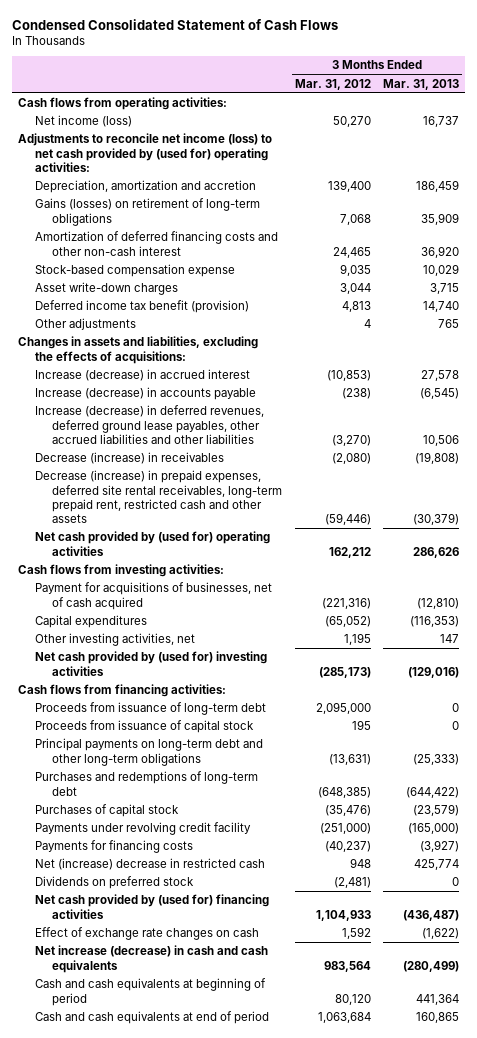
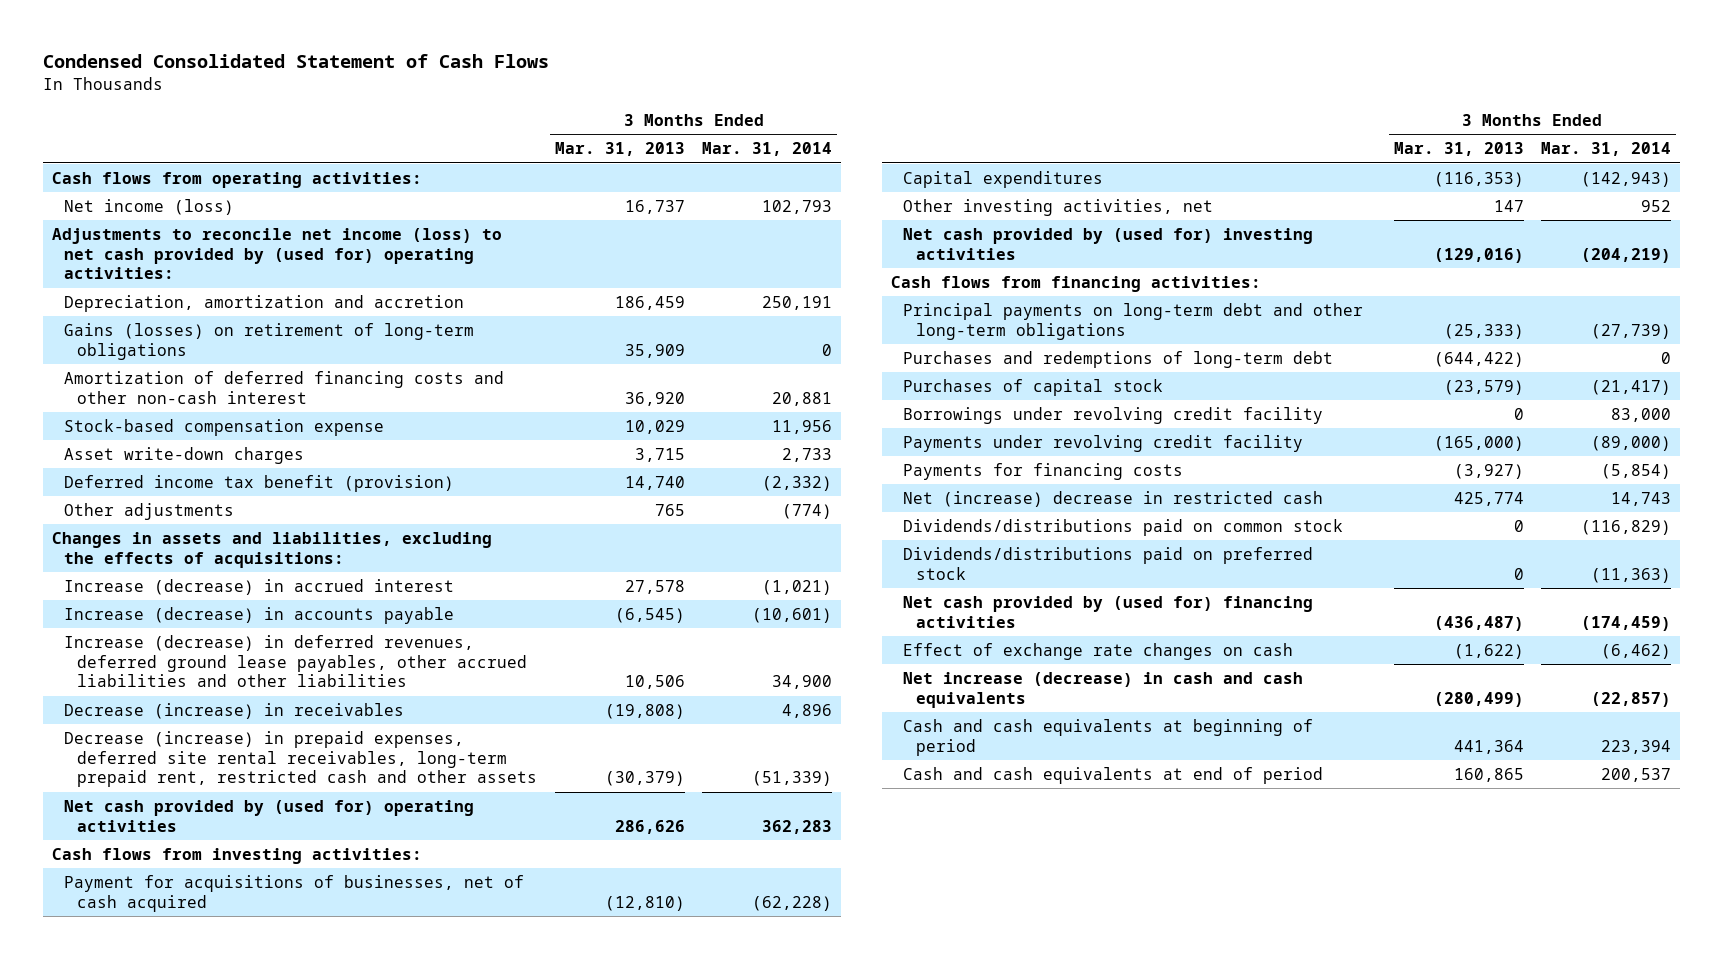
[294,78,371,90] Mar. 31, 2012 -> none
none -> [702,142,833,157] Mar. 31, 2014
[35,702,267,716] Proceeds from issuance of long-term debt -> none
[35,720,255,734] Proceeds from issuance of capital stock -> none
none -> [903,406,1324,424] Borrowings under revolving credit facility
none -> [903,518,1344,536] Dividends/distributions paid on common stock
[35,876,195,890] Dividends on preferred stock -> [903,546,1314,580] Dividends/distributions paid on preferred stock

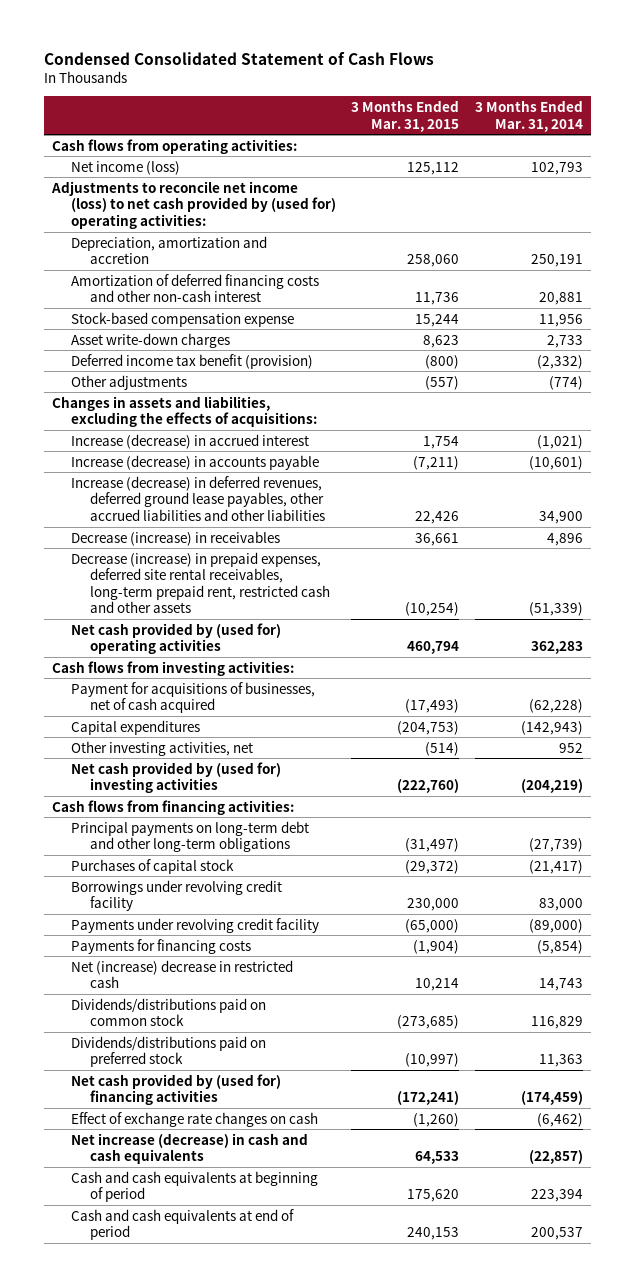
[554,142,685,157] Mar. 31, 2013 -> none
none -> [351,99,460,132] 3 Months Ended Mar. 31, 2015
[64,322,475,360] Gains (losses) on retirement of long-term obligations -> none
[903,350,1334,368] Purchases and redemptions of long-term debt -> none
[1581,519,1672,535] (116,829) -> [531,1016,584,1030] 116,829
[1591,567,1672,583] (11,363) -> [539,1054,584,1068] 11,363

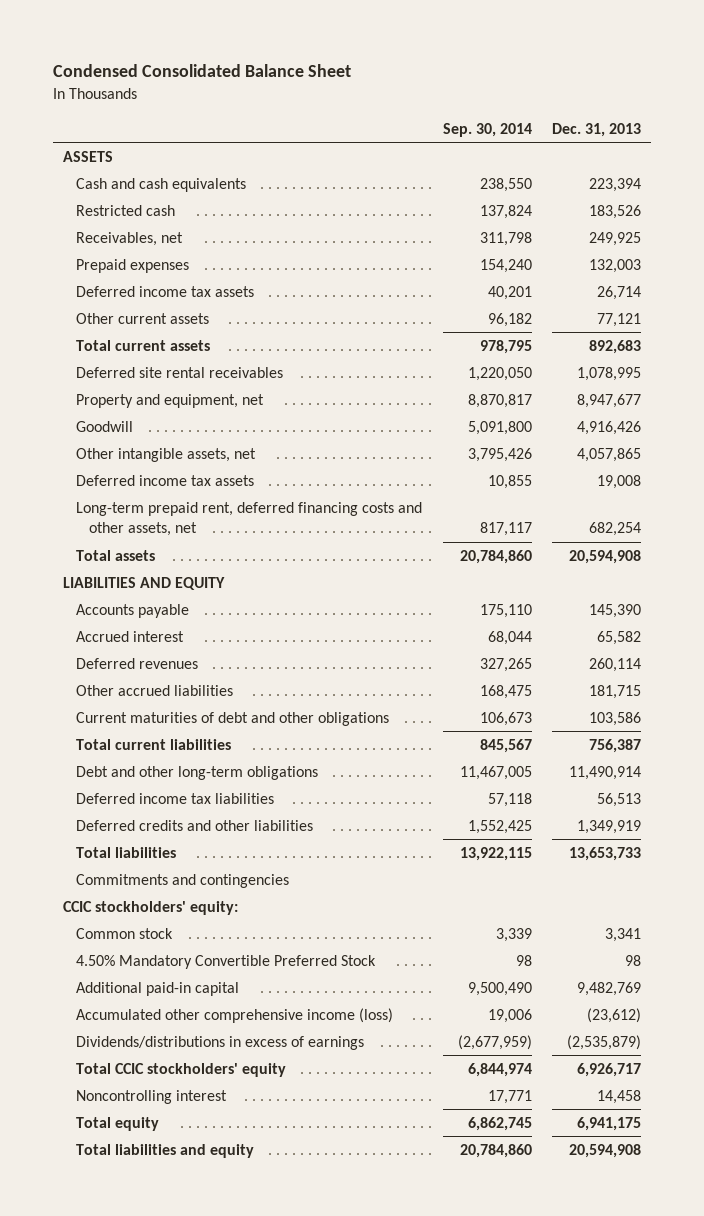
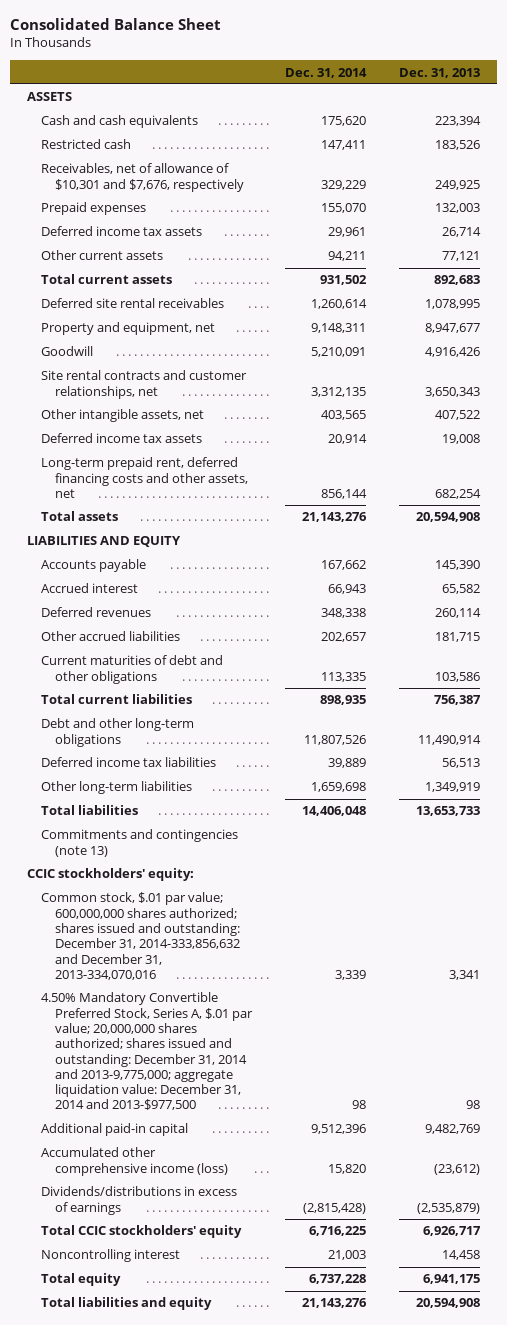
[52,64,351,78] Condensed Consolidated Balance Sheet -> [10,18,222,31] Consolidated Balance Sheet
[442,122,532,137] Sep. 30, 2014 -> none
none -> [285,67,368,78] Dec. 31, 2014
[76,231,184,246] Receivables, net -> [40,163,245,192] Receivables, net of allowance of $10,301 and $7,676, respectively
none -> [40,370,247,399] Site rental contracts and customer relationships, net
[576,447,641,462] 4,057,865 -> [435,410,481,421] 407,522
[76,819,314,831] Deferred credits and other liabilities -> [40,781,192,795] Other long-term liabilities
[76,873,290,888] Commitments and contingencies -> [40,829,238,857] Commitments and contingencies (note 13)
[76,927,174,939] Common stock -> [40,892,241,980] Common stock, $.01 par value; 600,000,000 shares authorized; shares issued and outstanding: December 31, 2014-333,856,632 and December 31, 2013-334,070,016
[76,954,377,969] 4.50% Mandatory Convertible Preferred Stock -> [40,992,254,1111] 4.50% Mandatory Convertible Preferred Stock, Series A, $.01 par value; 20,000,000 shares authorized; shares issued and outstanding: December 31, 2014 and 2013-9,775,000; aggregate liquidation value: December 31, 2014 and 2013-$977,500

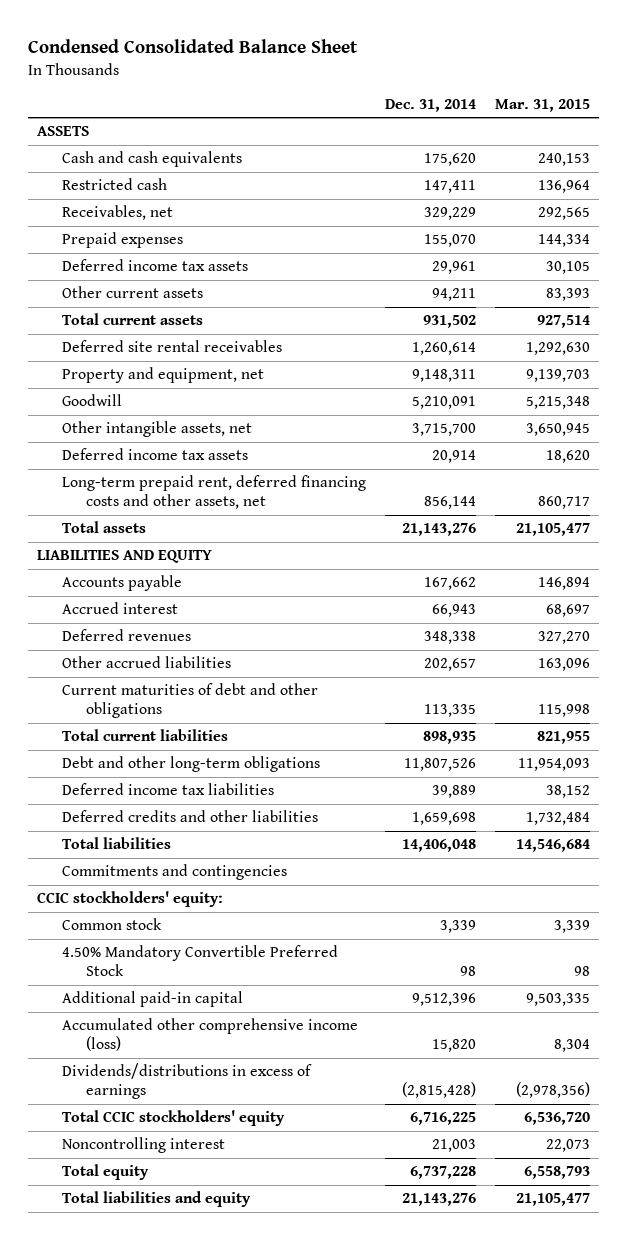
[10,18,222,31] Consolidated Balance Sheet -> [27,38,358,53] Condensed Consolidated Balance Sheet
[399,67,481,78] Dec. 31, 2013 -> none
none -> [494,99,590,113] Mar. 31, 2015
[40,163,245,192] Receivables, net of allowance of $10,301 and $7,676, respectively -> [61,205,173,221] Receivables, net
[40,370,247,399] Site rental contracts and customer relationships, net -> none
[321,410,367,421] 403,565 -> [411,423,476,437] 3,715,700
[40,781,192,795] Other long-term liabilities -> [61,810,318,823] Deferred credits and other liabilities
[40,829,238,857] Commitments and contingencies (note 13) -> [61,864,287,881] Commitments and contingencies
[40,892,241,980] Common stock, $.01 par value; 600,000,000 shares authorized; shares issued and outstanding: December 31, 2014-333,856,632 and December 31, 2013-334,070,016 -> [61,918,162,931] Common stock
[40,992,254,1111] 4.50% Mandatory Convertible Preferred Stock, Series A, $.01 par value; 20,000,000 shares authorized; shares issued and outstanding: December 31, 2014 and 2013-9,775,000; aggregate liquidation value: December 31, 2014 and 2013-$977,500 -> [61,945,338,977] 4.50% Mandatory Convertible Preferred Stock

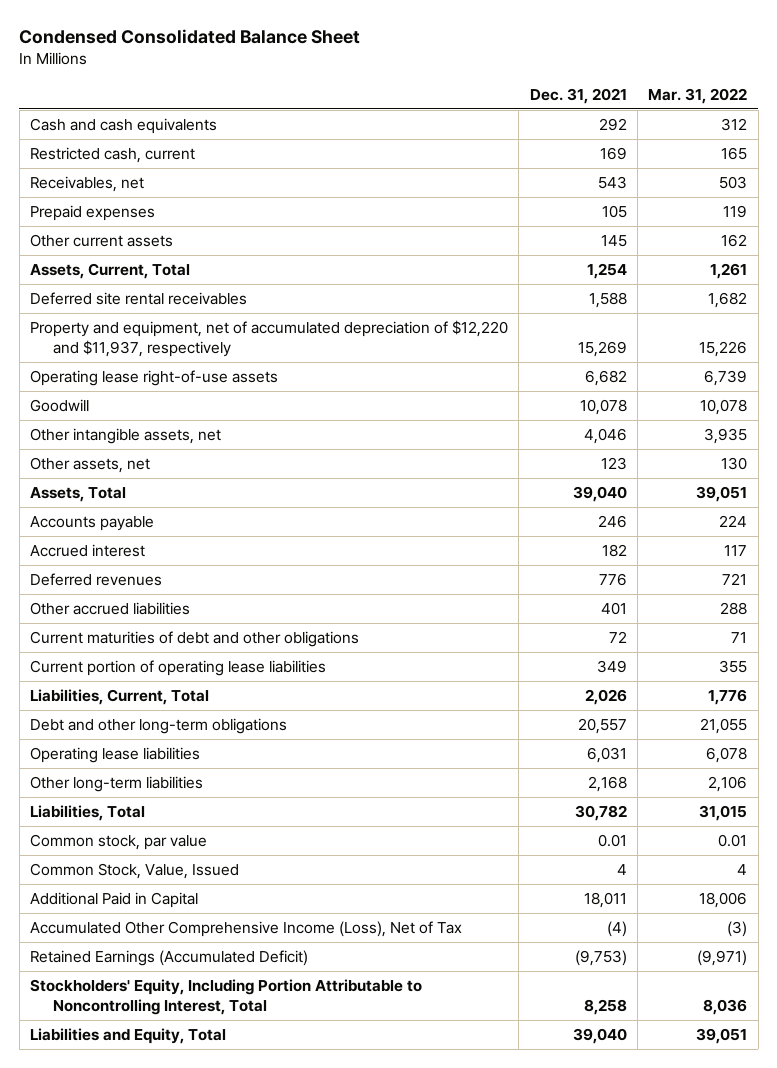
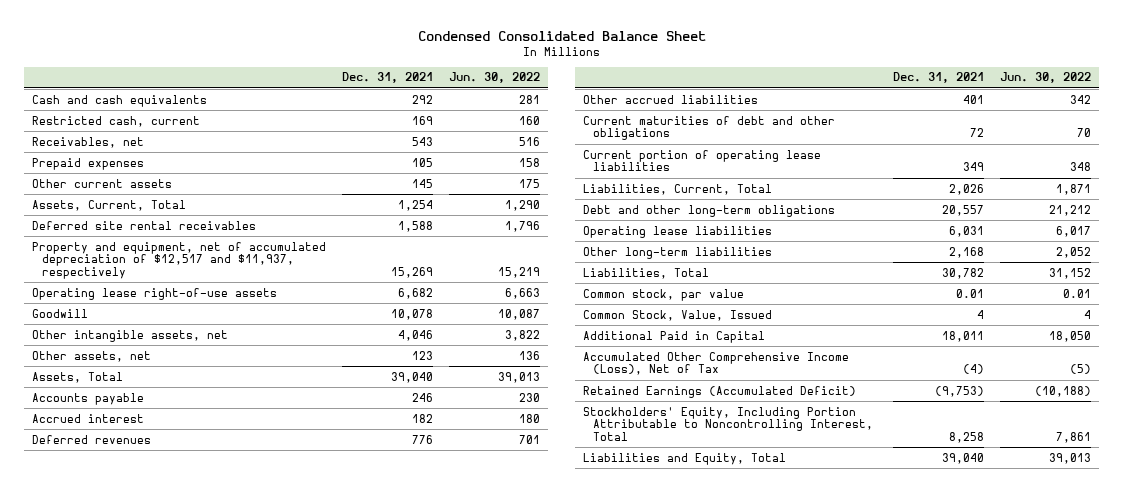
[648,87,748,104] Mar. 31, 2022 -> none
none -> [449,72,541,84] Jun. 30, 2022
[30,320,509,357] Property and equipment, net of accumulated depreciation of $12,220 and $11,937, respectively -> [32,241,327,280] Property and equipment, net of accumulated depreciation of $12,517 and $11,937, respectively

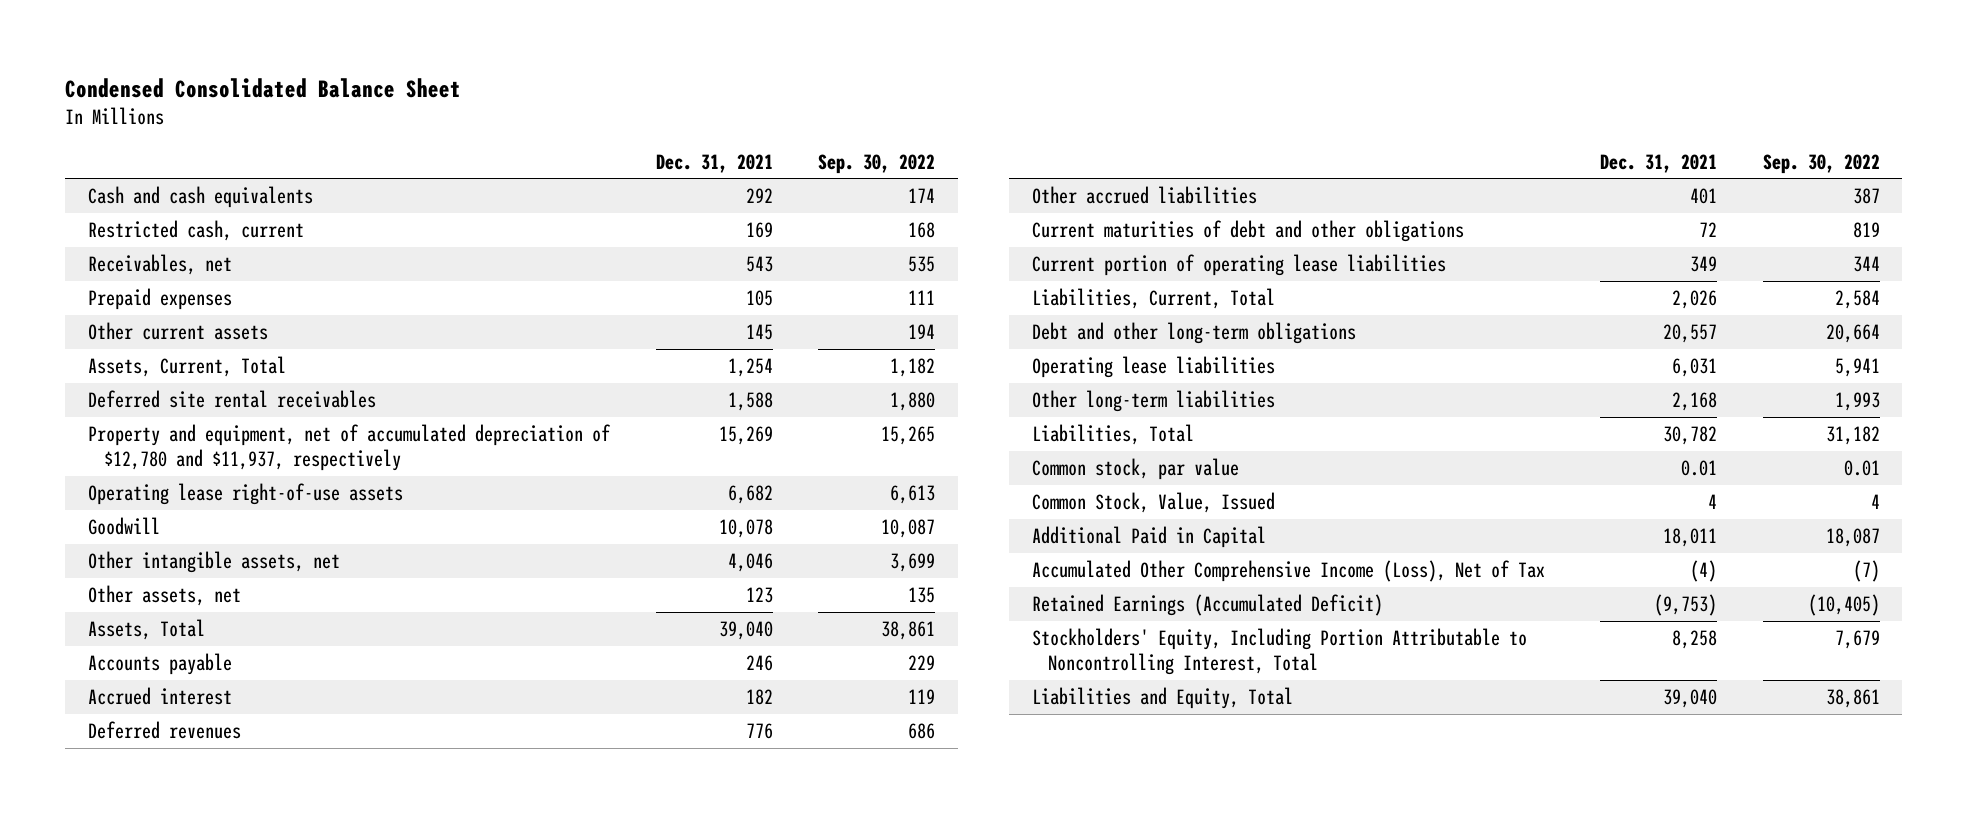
[449,72,541,84] Jun. 30, 2022 -> none
none -> [818,153,936,174] Sep. 30, 2022
[32,241,327,280] Property and equipment, net of accumulated depreciation of $12,517 and $11,937, respectively -> [87,423,611,472] Property and equipment, net of accumulated depreciation of $12,780 and $11,937, respectively

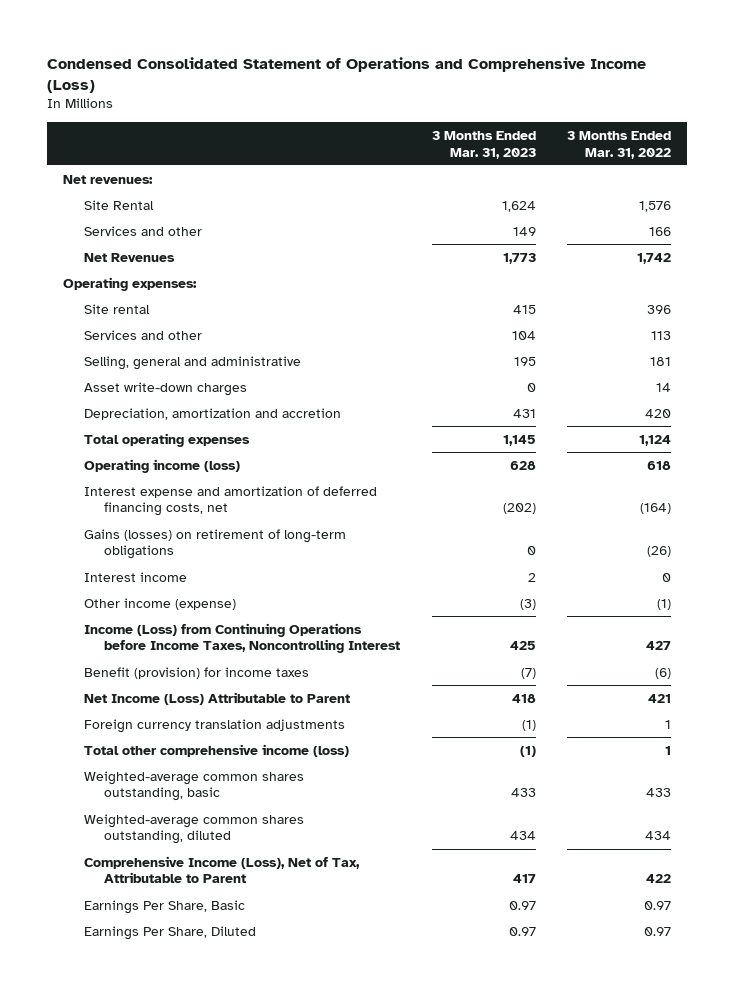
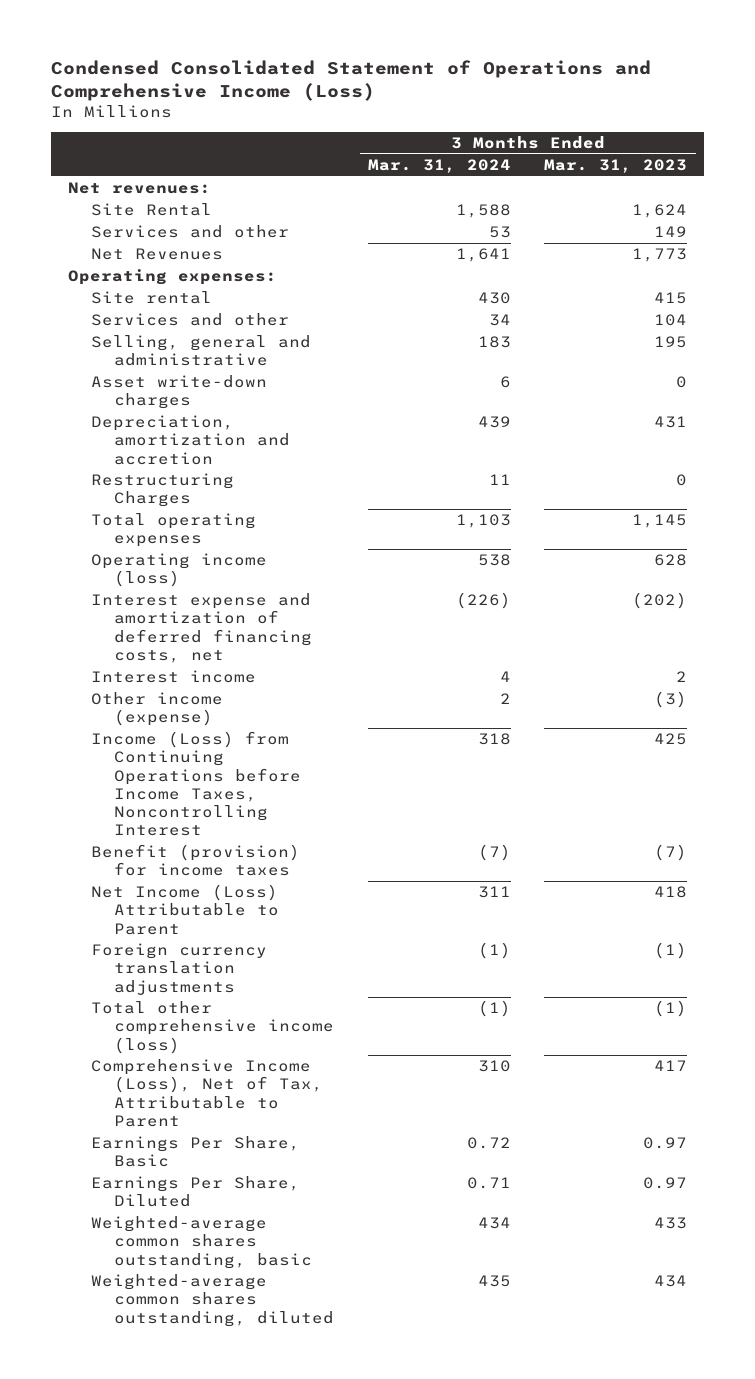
[567,130,672,159] 3 Months Ended Mar. 31, 2022 -> none
none -> [367,158,511,173] Mar. 31, 2024
none -> [91,473,235,508] Restructuring Charges
[83,528,346,560] Gains (losses) on retirement of long-term obligations -> none
[83,770,304,802] Weighted-average common shares outstanding, basic -> [91,1216,313,1269] Weighted-average common shares outstanding, basic
[83,813,304,845] Weighted-average common shares outstanding, diluted -> [91,1274,335,1327] Weighted-average common shares outstanding, diluted

